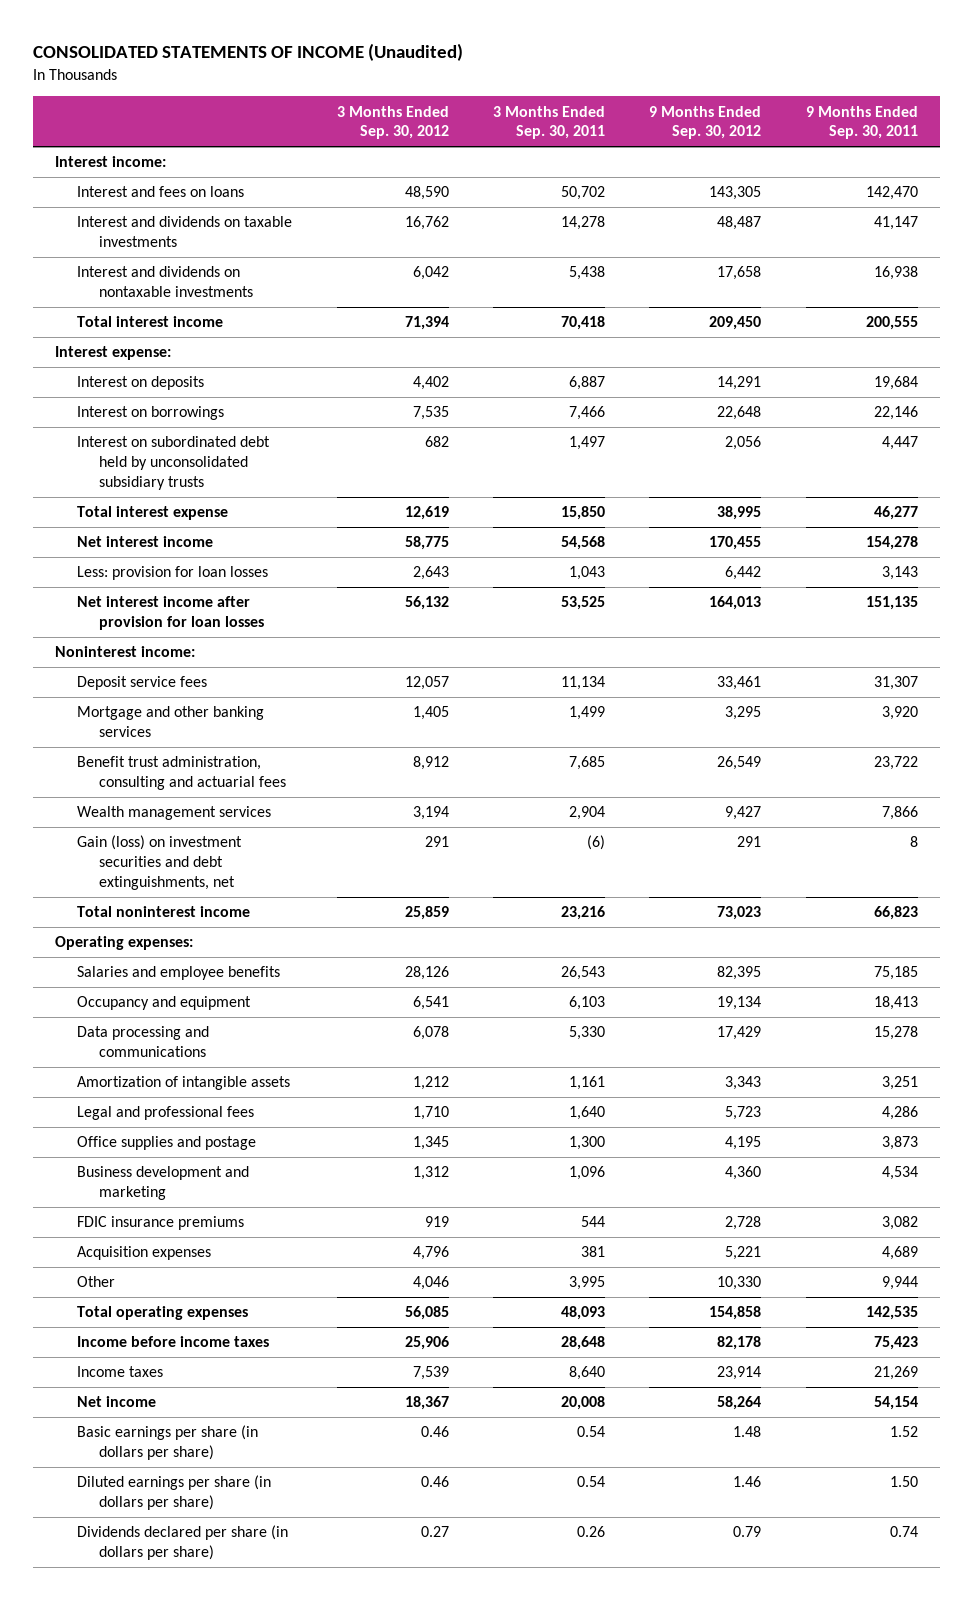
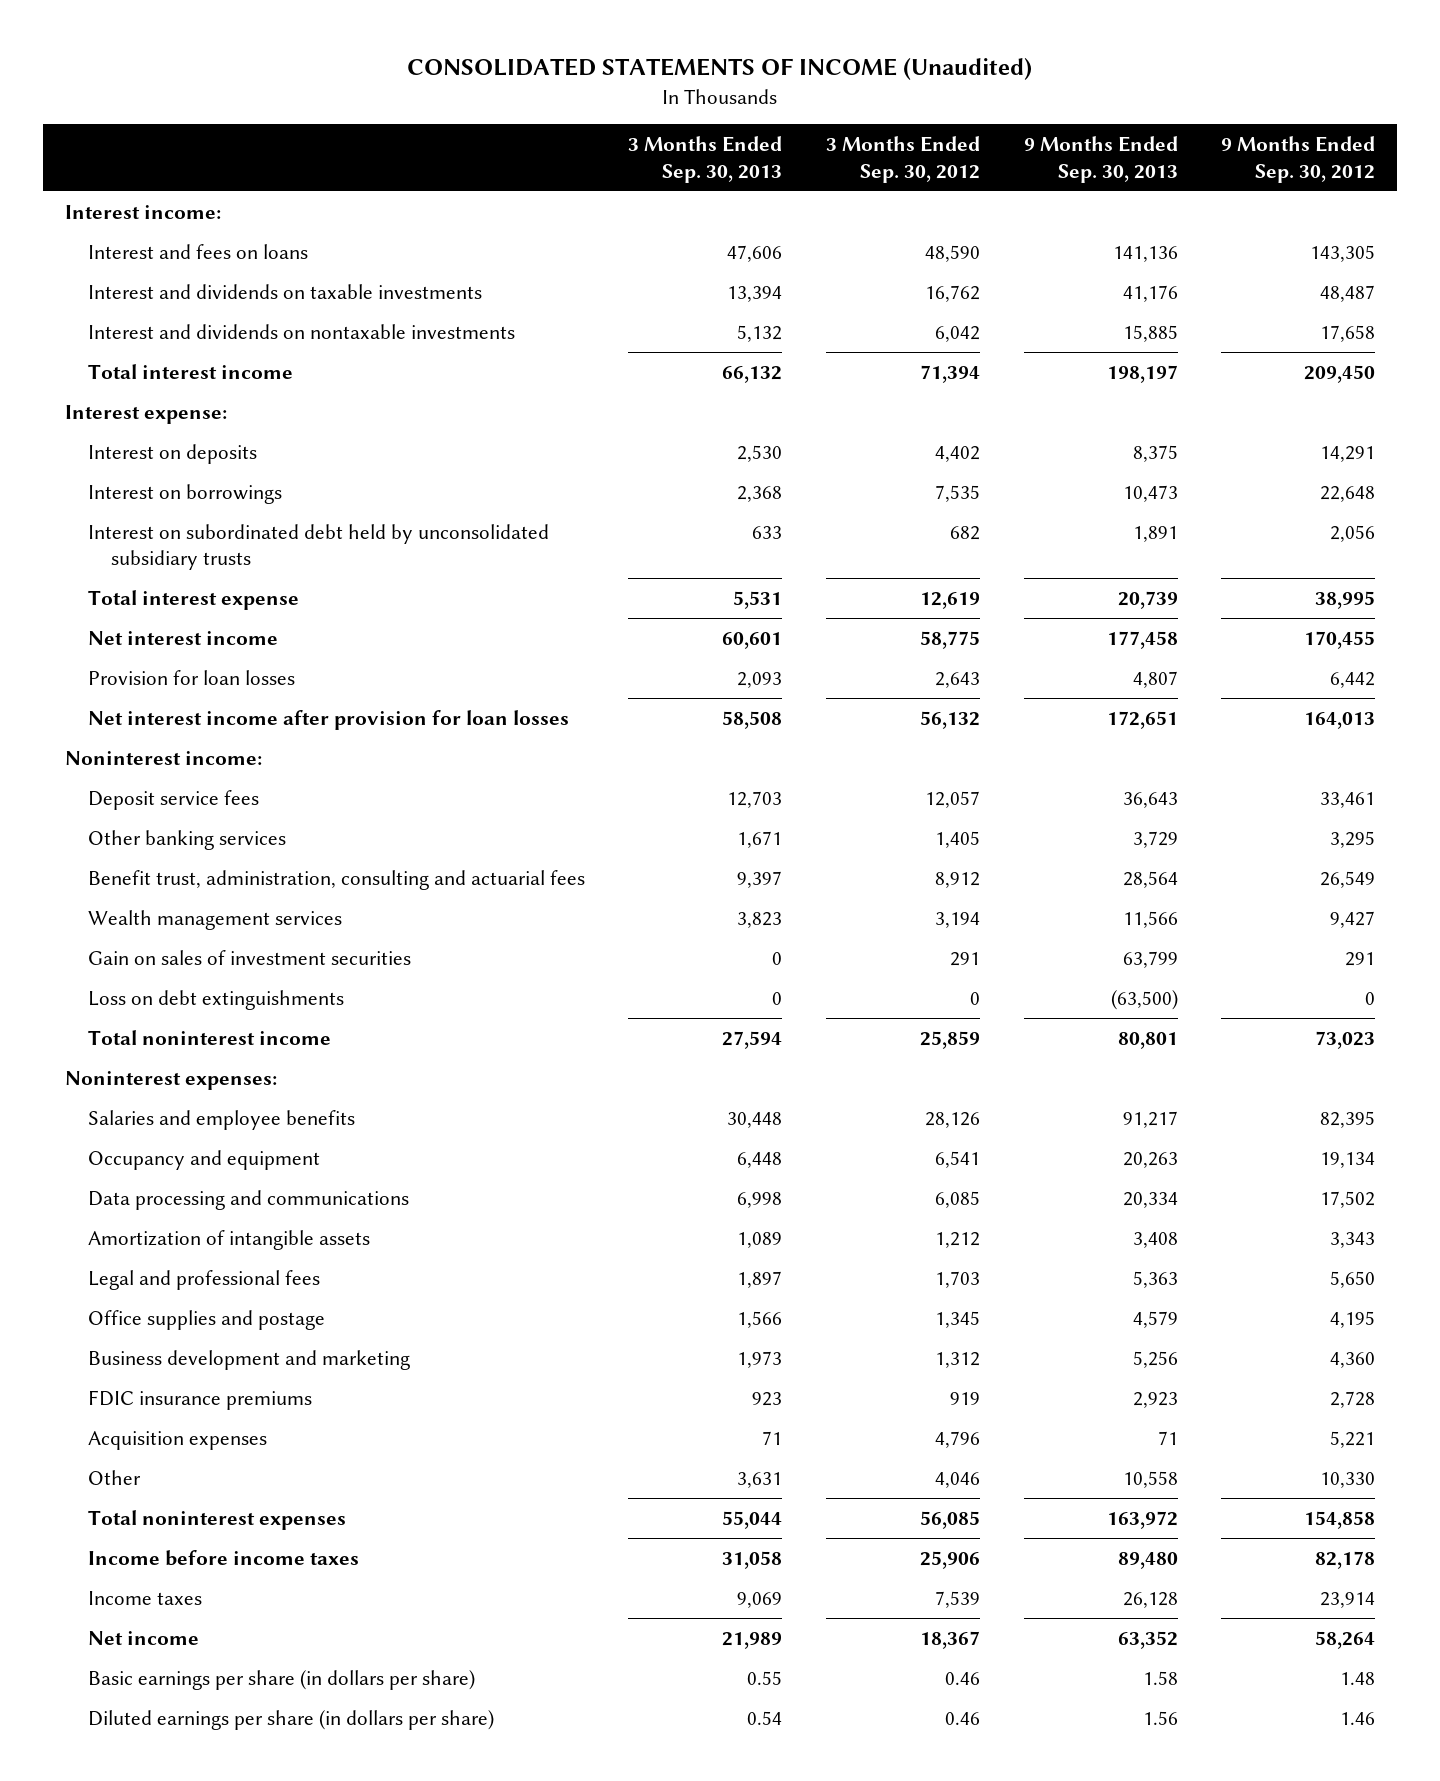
[493,105,606,140] 3 Months Ended Sep. 30, 2011 -> none
[805,105,918,140] 9 Months Ended Sep. 30, 2011 -> none
none -> [628,136,783,183] 3 Months Ended Sep. 30, 2013
none -> [1023,136,1178,183] 9 Months Ended Sep. 30, 2013
[77,566,269,581] Less: provision for loan losses -> [87,669,295,685] Provision for loan losses
[77,706,265,738] Mortgage and other banking services -> [87,829,286,850] Other banking services
[77,756,287,791] Benefit trust administration, consulting and actuarial fees -> [87,869,585,890] Benefit trust, administration, consulting and actuarial fees
[77,835,243,891] Gain (loss) on investment securities and debt extinguishments, net -> [87,949,411,965] Gain on sales of investment securities
none -> [87,989,344,1010] Loss on debt extinguishments
[55,936,194,951] Operating expenses: -> [64,1070,277,1090] Noninterest expenses:
[412,1026,449,1041] 6,078 -> [935,1190,981,1208] 6,085
[717,1026,762,1041] 17,429 -> [1320,1190,1376,1208] 17,502
[412,1106,449,1121] 1,710 -> [935,1270,981,1288] 1,703
[725,1106,762,1121] 5,723 -> [1330,1270,1376,1288] 5,650
[77,1306,249,1321] Total operating expenses -> [87,1509,346,1530] Total noninterest expenses
[77,1525,289,1561] Dividends declared per share (in dollars per share) -> none

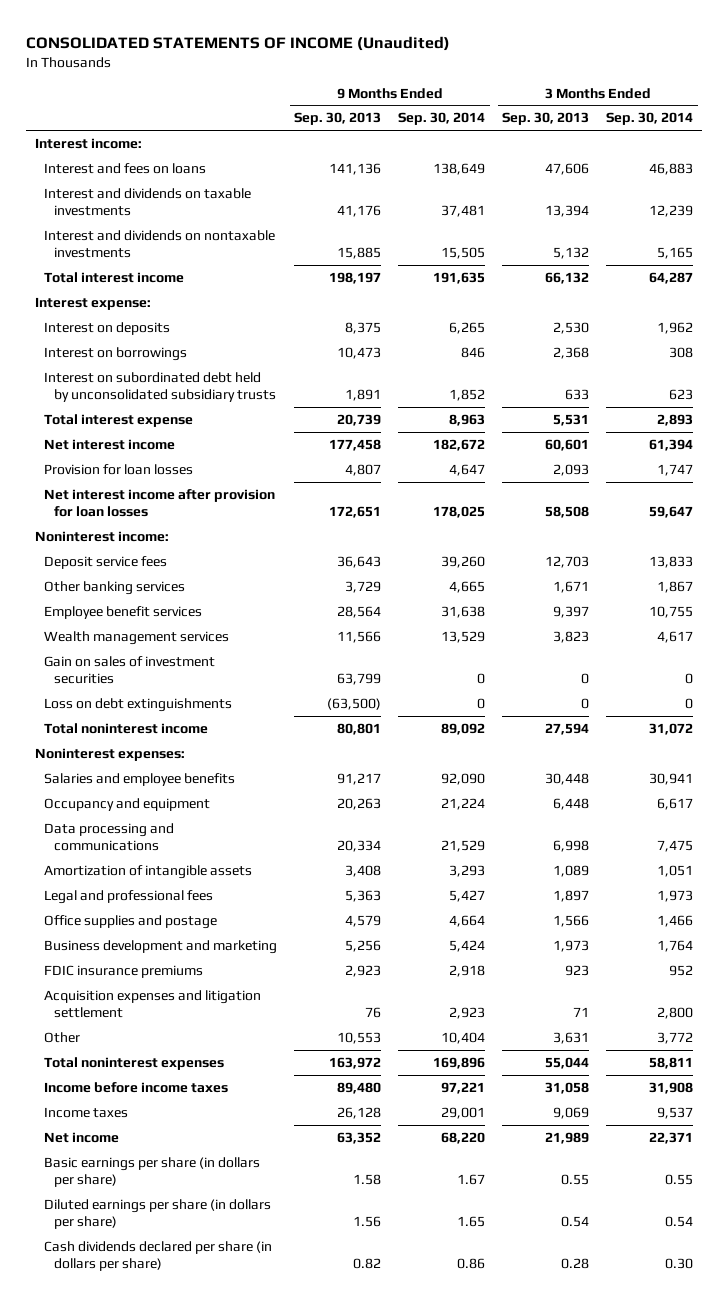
[826,136,981,183] 3 Months Ended Sep. 30, 2012 -> none
[1221,136,1376,183] 9 Months Ended Sep. 30, 2012 -> none
none -> [398,112,486,126] Sep. 30, 2014
none -> [606,112,694,126] Sep. 30, 2014
[87,869,585,890] Benefit trust, administration, consulting and actuarial fees -> [44,605,203,619] Employee benefit services
[87,1430,267,1450] Acquisition expenses -> [44,989,262,1018] Acquisition expenses and litigation settlement
[1157,1430,1178,1445] 71 -> [365,1006,382,1018] 76
[1122,1470,1178,1488] 10,558 -> [337,1031,382,1044] 10,553
none -> [44,1240,273,1271] Cash dividends declared per share (in dollars per share)

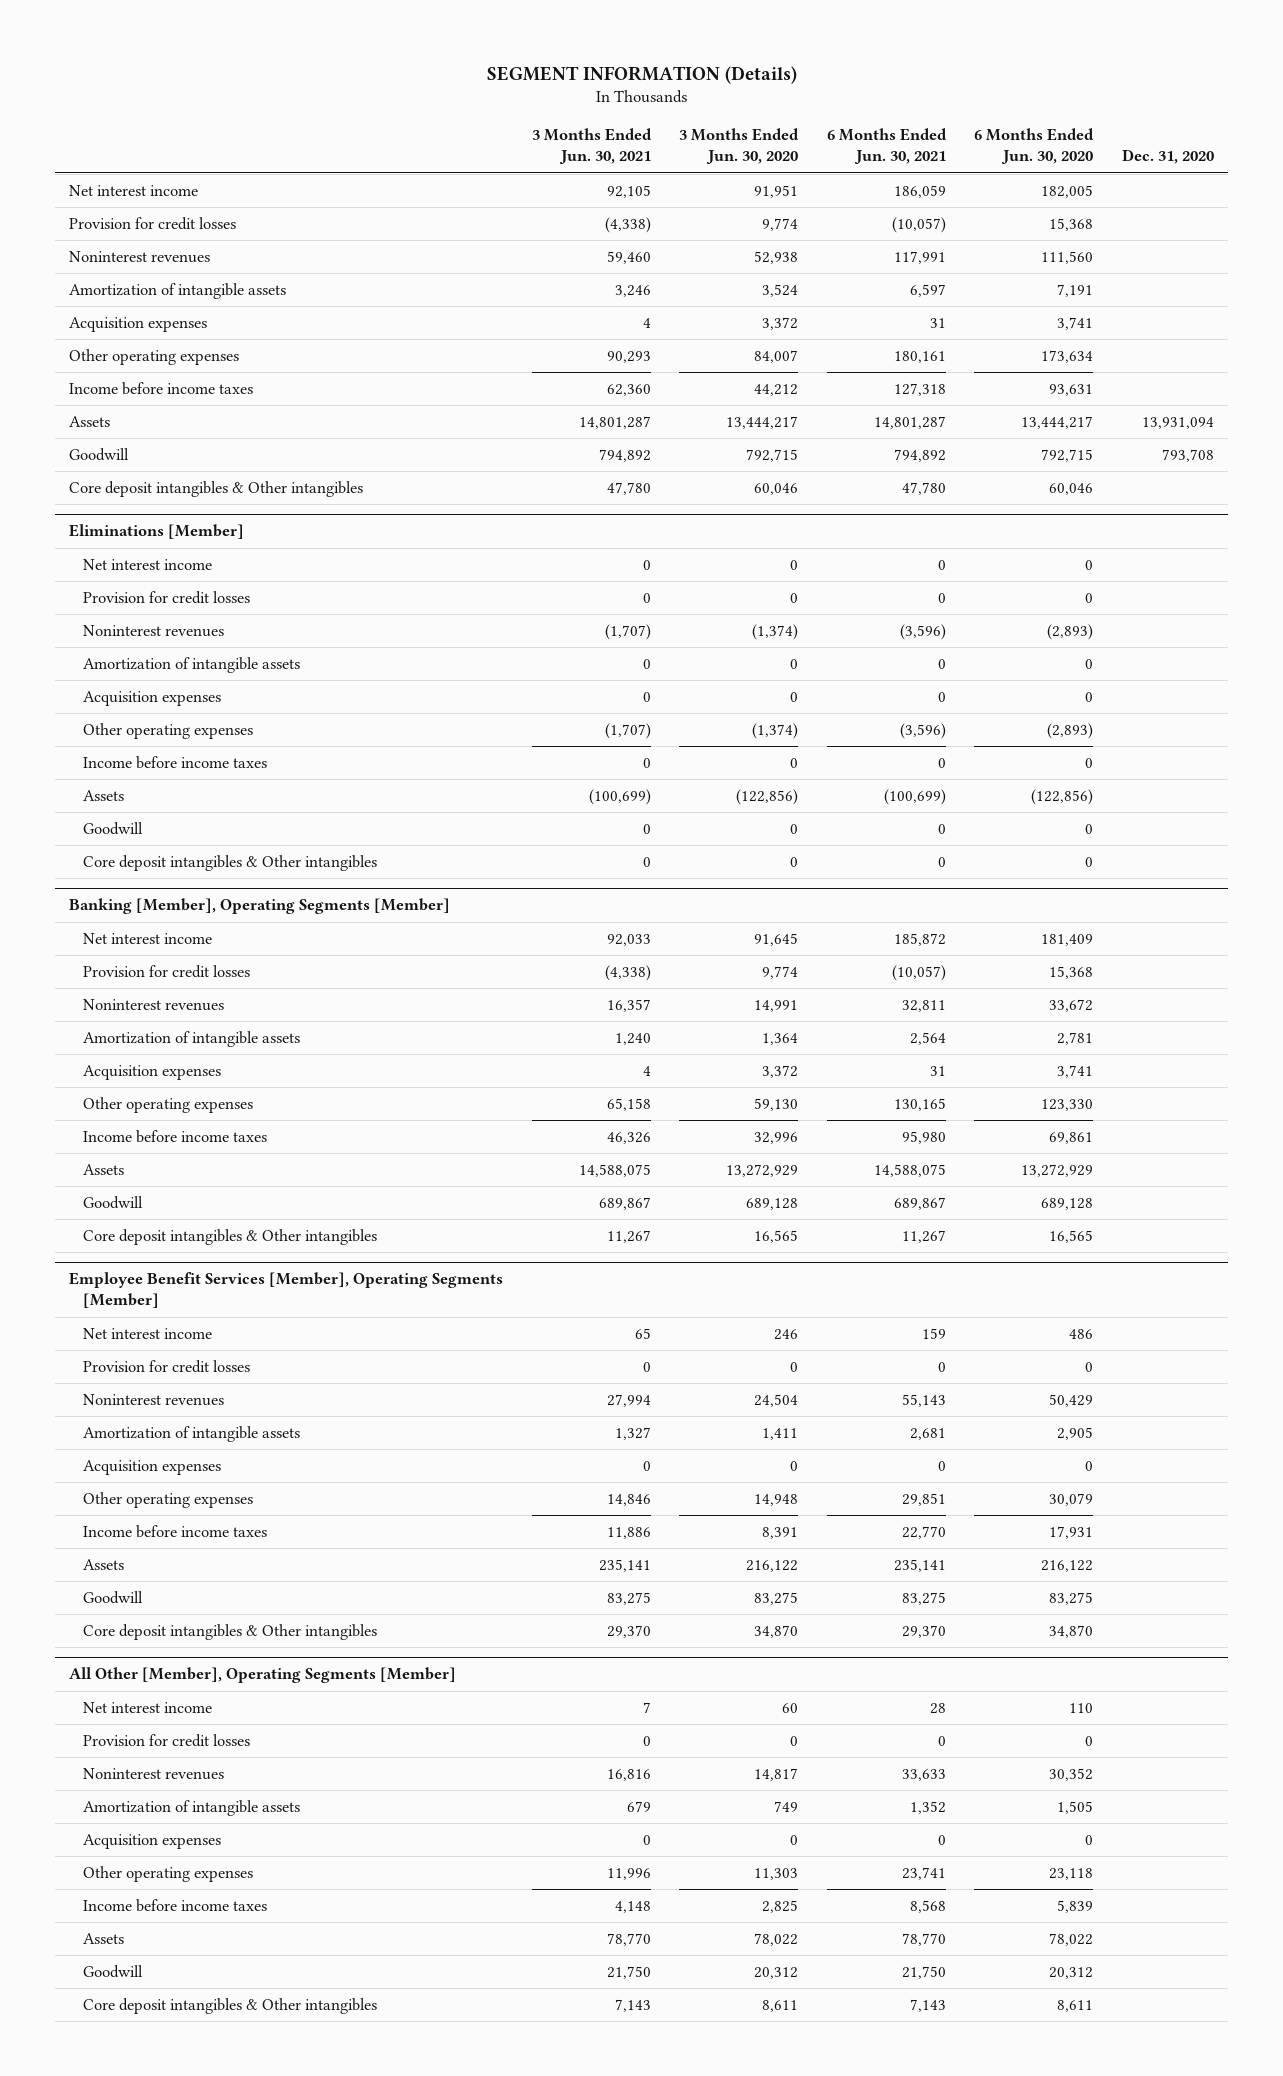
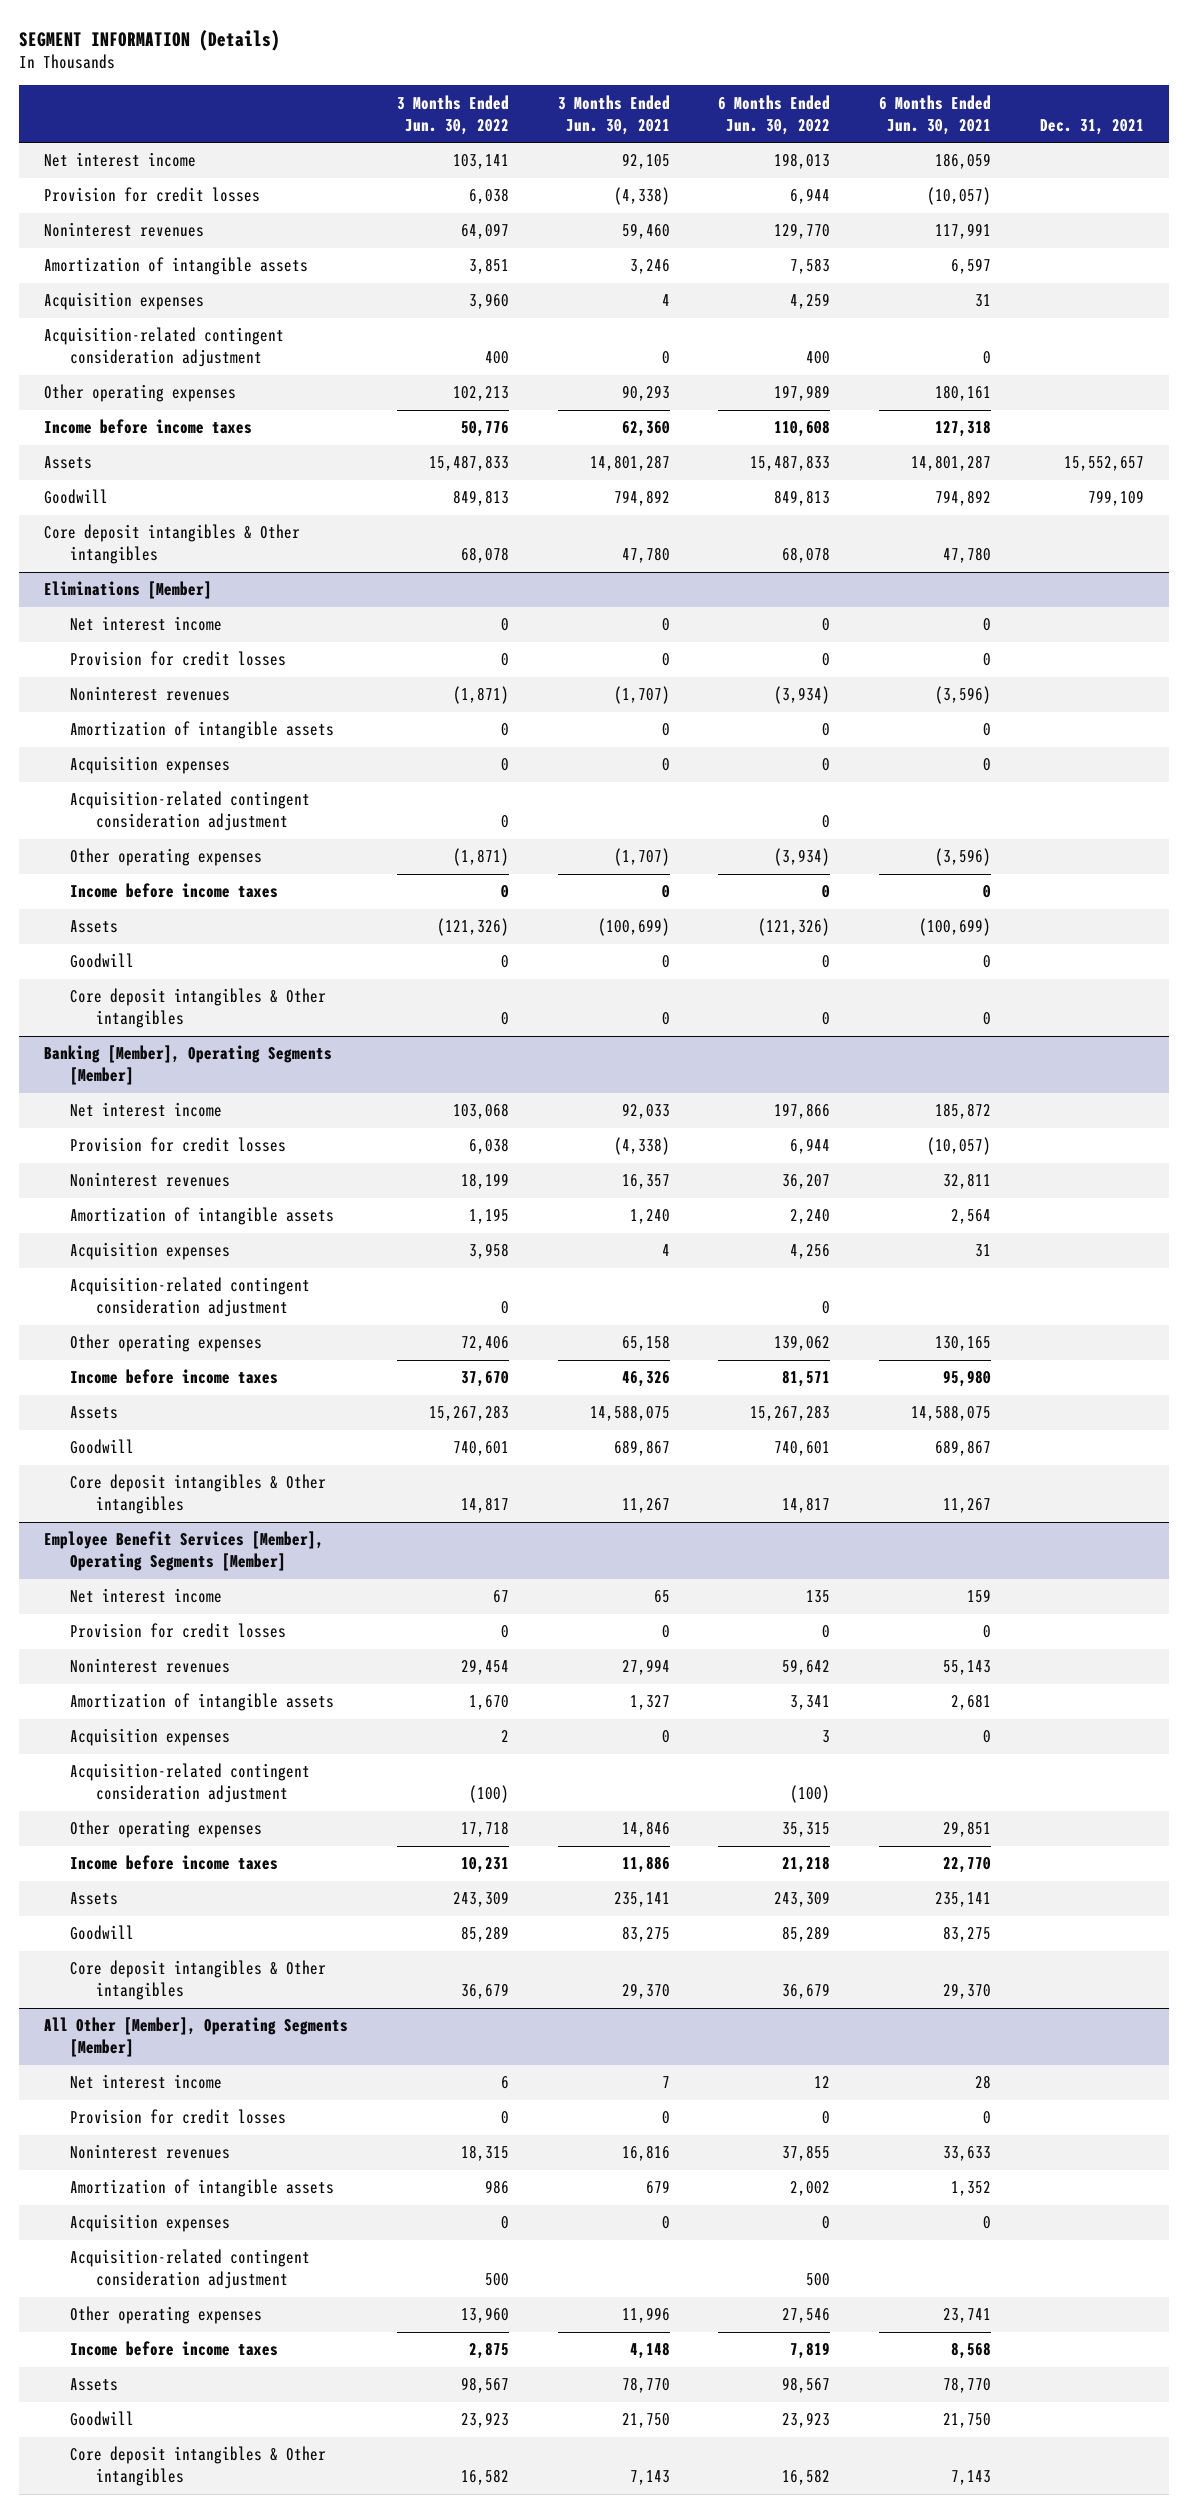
[679,128,800,165] 3 Months Ended Jun. 30, 2020 -> none
[974,128,1095,165] 6 Months Ended Jun. 30, 2020 -> none
[1122,149,1215,165] Dec. 31, 2020 -> none
none -> [396,94,509,135] 3 Months Ended Jun. 30, 2022
none -> [718,94,831,135] 6 Months Ended Jun. 30, 2022
none -> [1040,118,1145,135] Dec. 31, 2021
none -> [43,327,284,368] Acquisition-related contingent consideration adjustment
none -> [69,791,310,832] Acquisition-related contingent consideration adjustment
none -> [69,1277,310,1318] Acquisition-related contingent consideration adjustment
none -> [69,1763,310,1804] Acquisition-related contingent consideration adjustment
none -> [69,2249,310,2290] Acquisition-related contingent consideration adjustment

